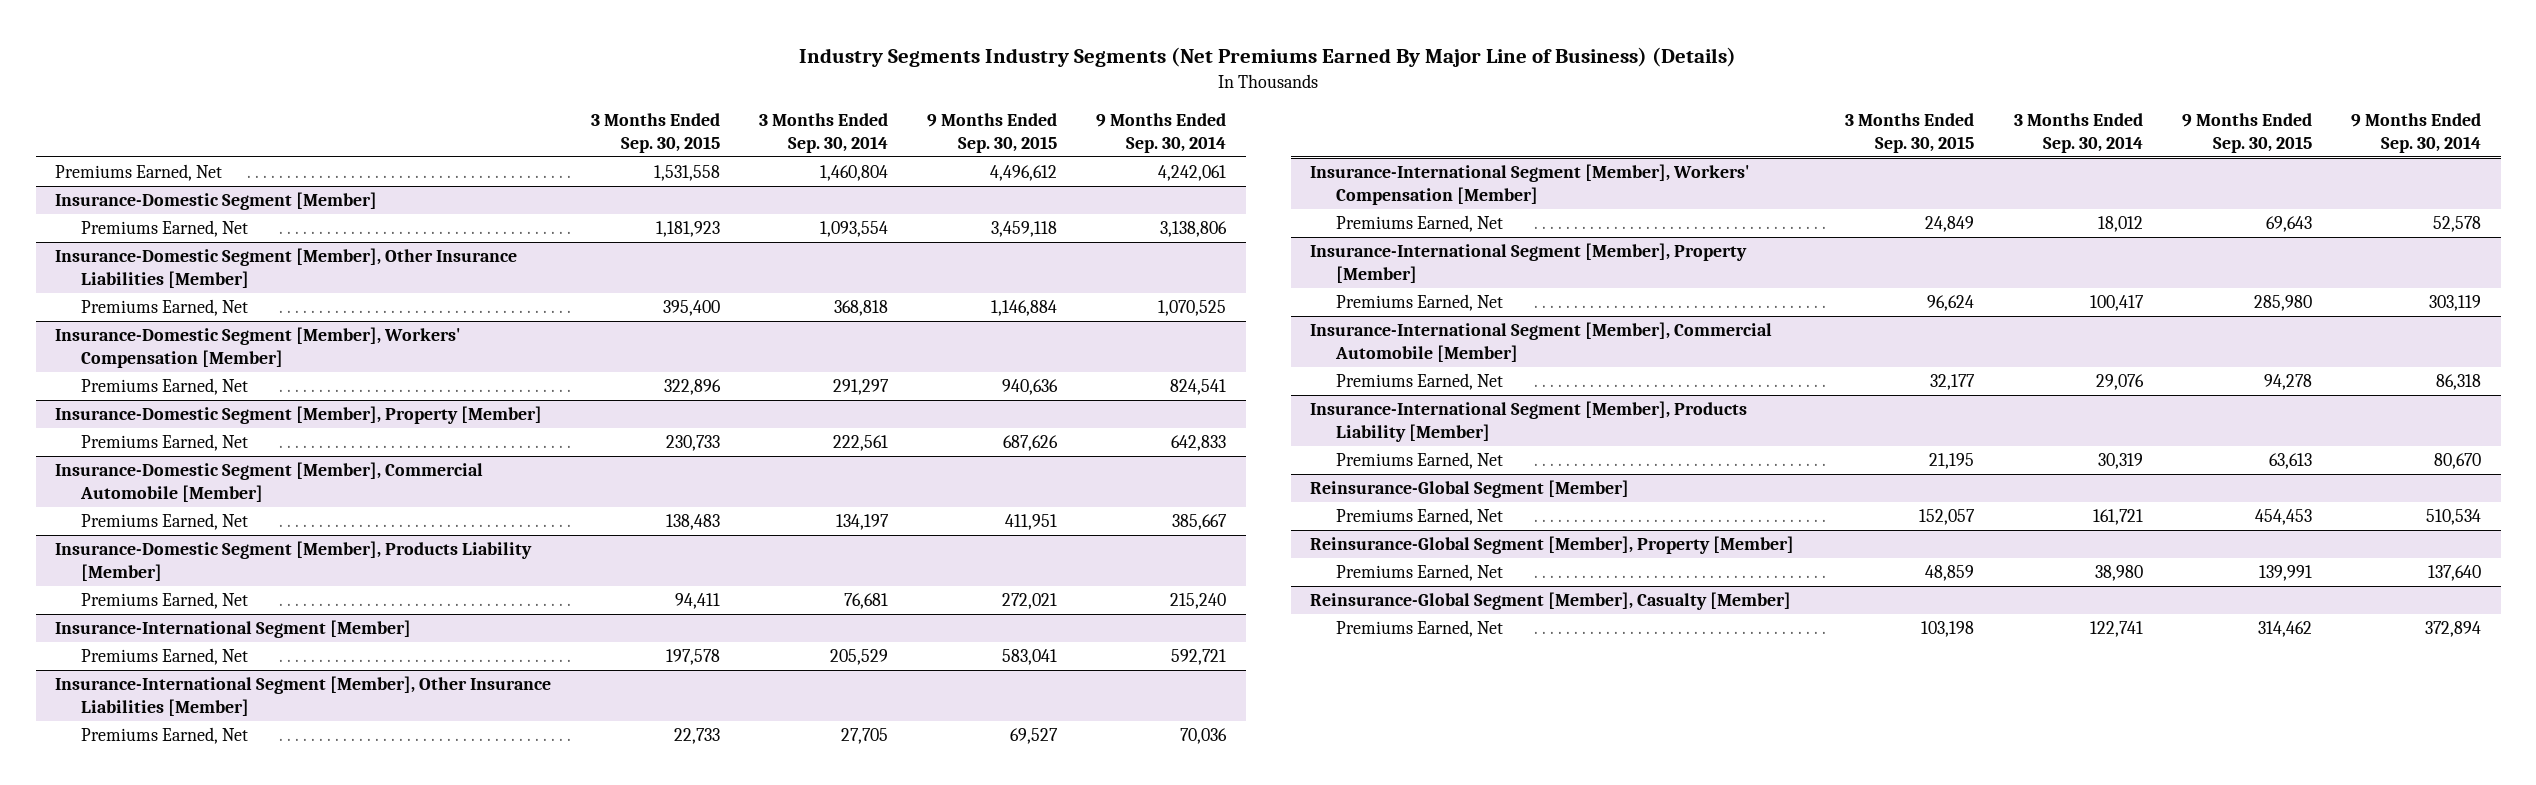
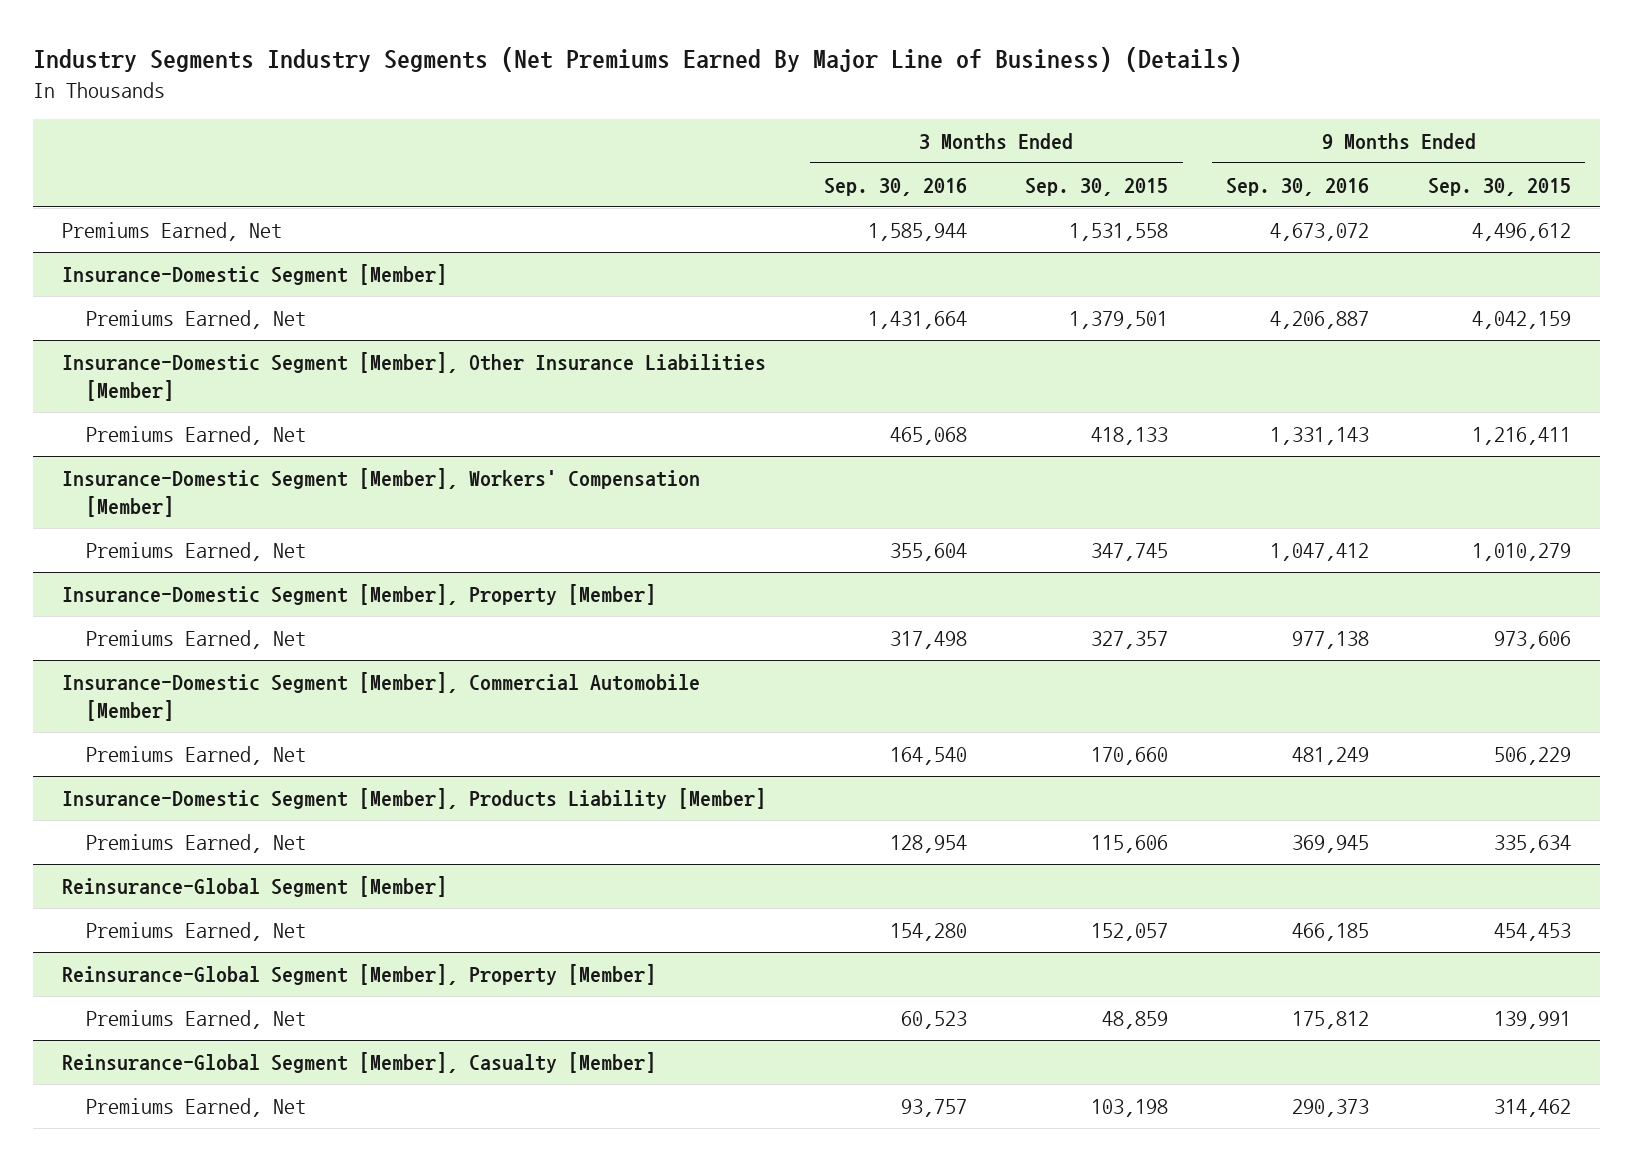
[758,112,888,153] 3 Months Ended Sep. 30, 2014 -> none
[1096,112,1227,153] 9 Months Ended Sep. 30, 2014 -> none
none -> [824,177,968,196] Sep. 30, 2016
none -> [1226,177,1370,196] Sep. 30, 2016
[655,221,720,238] 1,181,923 -> [1069,311,1169,330] 1,379,501
[991,221,1058,238] 3,459,118 -> [1471,311,1571,330] 4,042,159
[662,300,720,317] 395,400 -> [1091,427,1169,446] 418,133
[991,300,1058,317] 1,146,884 -> [1471,427,1571,446] 1,216,411
[663,379,721,396] 322,896 -> [1091,543,1169,562] 347,745
[1002,379,1059,396] 940,636 -> [1471,543,1571,562] 1,010,279
[665,435,720,452] 230,733 -> [1091,631,1169,650] 327,357
[1003,435,1059,452] 687,626 -> [1493,631,1571,650] 973,606
[665,514,720,531] 138,483 -> [1091,747,1169,766] 170,660
[1005,514,1058,531] 411,951 -> [1493,747,1571,766] 506,229
[55,620,412,639] Insurance-International Segment [Member] -> none
[80,648,248,666] Premiums Earned, Net -> none
[55,676,552,717] Insurance-International Segment [Member], Other Insurance Liabilities [Member] -> none
[80,727,248,745] Premiums Earned, Net -> none
[1310,164,1751,206] Insurance-International Segment [Member], Workers' Compensation [Member] -> none
[1335,215,1503,233] Premiums Earned, Net -> none
[1310,243,1748,284] Insurance-International Segment [Member], Property [Member] -> none
[1335,294,1503,312] Premiums Earned, Net -> none
[1310,322,1773,363] Insurance-International Segment [Member], Commercial Automobile [Member] -> none
[1335,373,1503,391] Premiums Earned, Net -> none
[1310,401,1748,443] Insurance-International Segment [Member], Products Liability [Member] -> none
[1335,452,1503,470] Premiums Earned, Net -> none
[674,593,720,610] 94,411 -> [1091,835,1169,854] 115,606
[1002,593,1058,610] 272,021 -> [1493,835,1571,854] 335,634

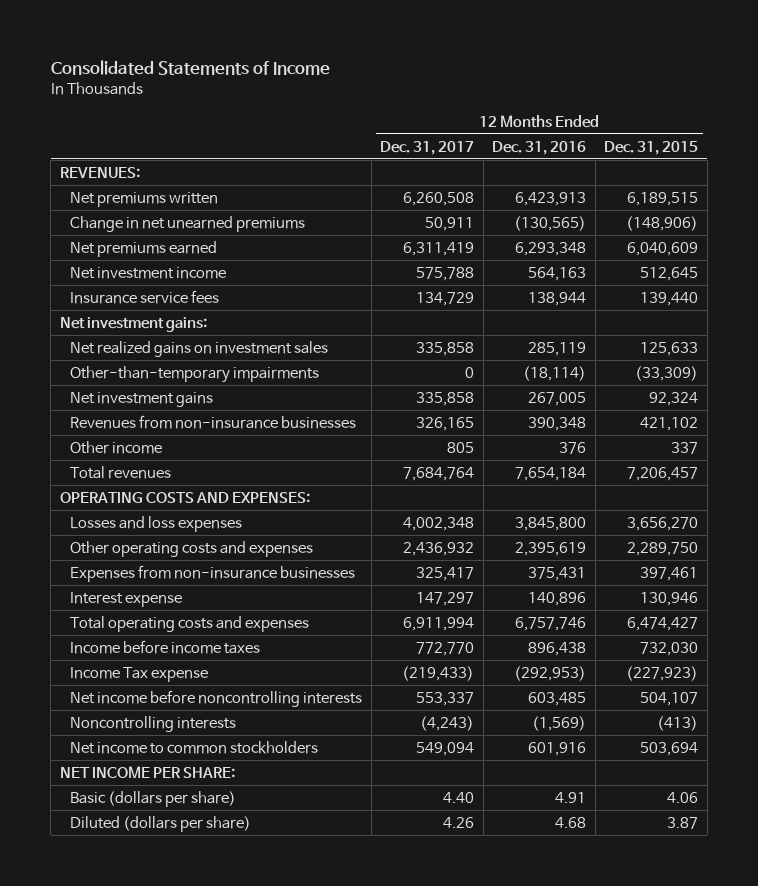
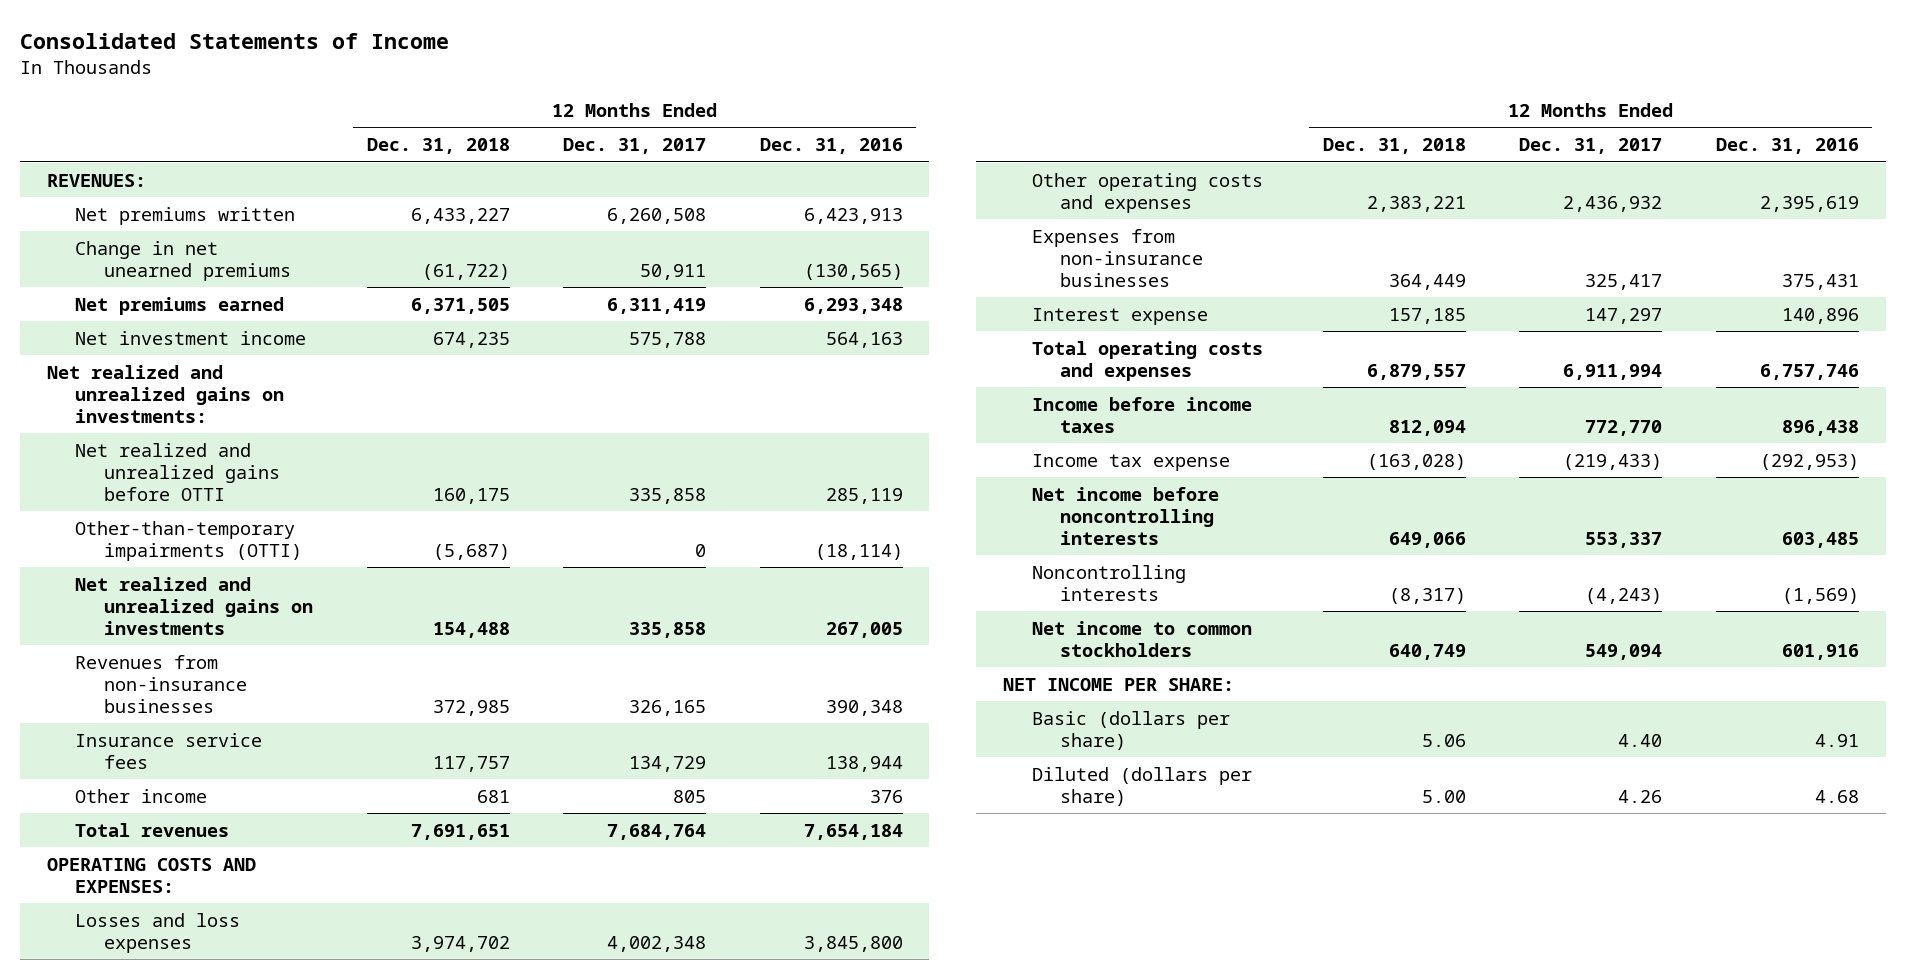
[604,140,699,155] Dec. 31, 2015 -> none
none -> [366,138,510,155] Dec. 31, 2018
[59,316,207,332] Net investment gains: -> [46,364,285,423] Net realized and unrealized gains on investments:
[70,340,329,357] Net realized gains on investment sales -> [75,442,281,501] Net realized and unrealized gains before OTTI
[70,365,320,383] Other-than-temporary impairments -> [75,520,303,561] Other-than-temporary impairments (OTTI)
[70,391,214,407] Net investment gains -> [75,576,314,635] Net realized and unrealized gains on investments
[70,289,220,304] Insurance service fees -> [75,732,263,769] Insurance service fees
[70,666,209,682] Income Tax expense -> [1031,453,1230,471] Income tax expense

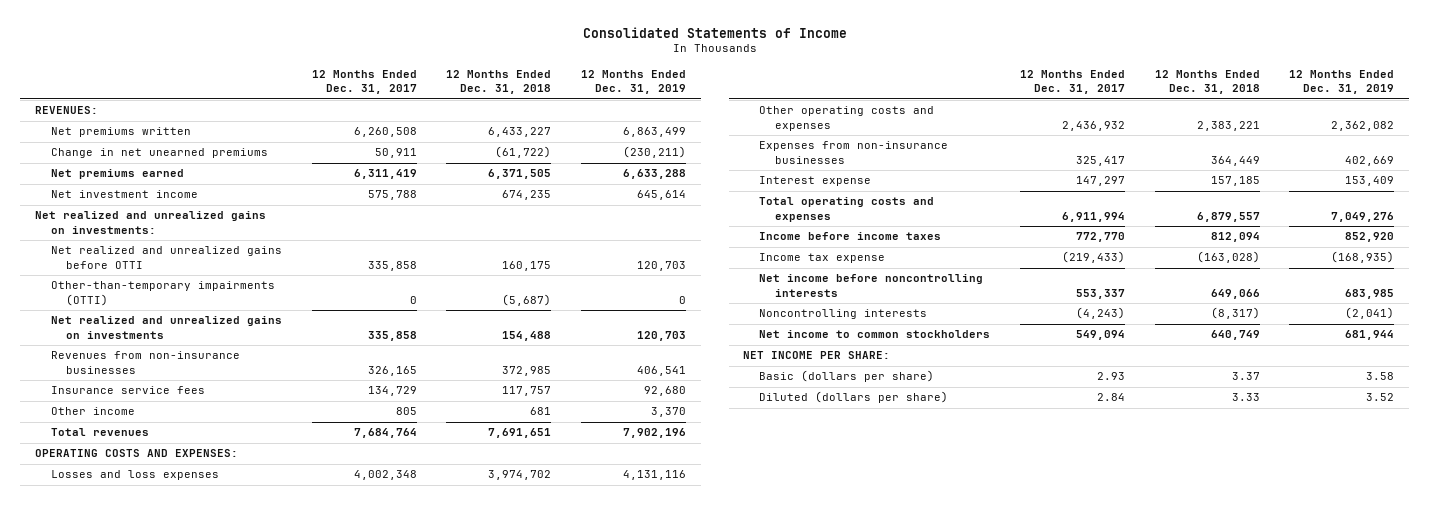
[759,138,903,155] Dec. 31, 2016 -> none
none -> [580,69,686,95] 12 Months Ended Dec. 31, 2019
[1421,733,1466,747] 5.06 -> [1231,372,1260,381] 3.37
[1618,733,1663,747] 4.40 -> [1096,372,1125,381] 2.93
[1421,789,1466,803] 5.00 -> [1231,393,1260,402] 3.33
[1618,789,1663,803] 4.26 -> [1096,393,1125,402] 2.84

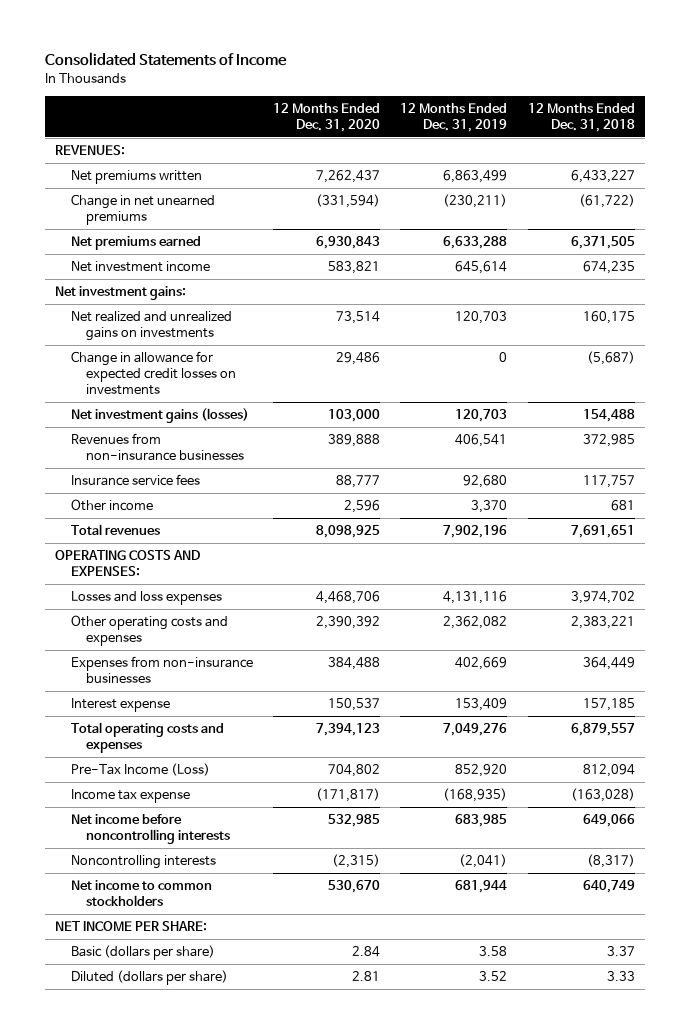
[311,69,417,95] 12 Months Ended Dec. 31, 2017 -> none
none -> [272,103,380,133] 12 Months Ended Dec. 31, 2020
[35,211,267,234] Net realized and unrealized gains on investments: -> [54,286,186,301] Net investment gains:
[50,246,282,269] Net realized and unrealized gains before OTTI -> [70,311,232,342] Net realized and unrealized gains on investments
[50,281,275,306] Other-than-temporary impairments (OTTI) -> [70,351,237,395] Change in allowance for expected credit losses on investments
[50,316,282,339] Net realized and unrealized gains on investments -> [70,408,249,424] Net investment gains (losses)
[759,232,942,241] Income before income taxes -> [70,763,210,777] Pre-Tax Income (Loss)

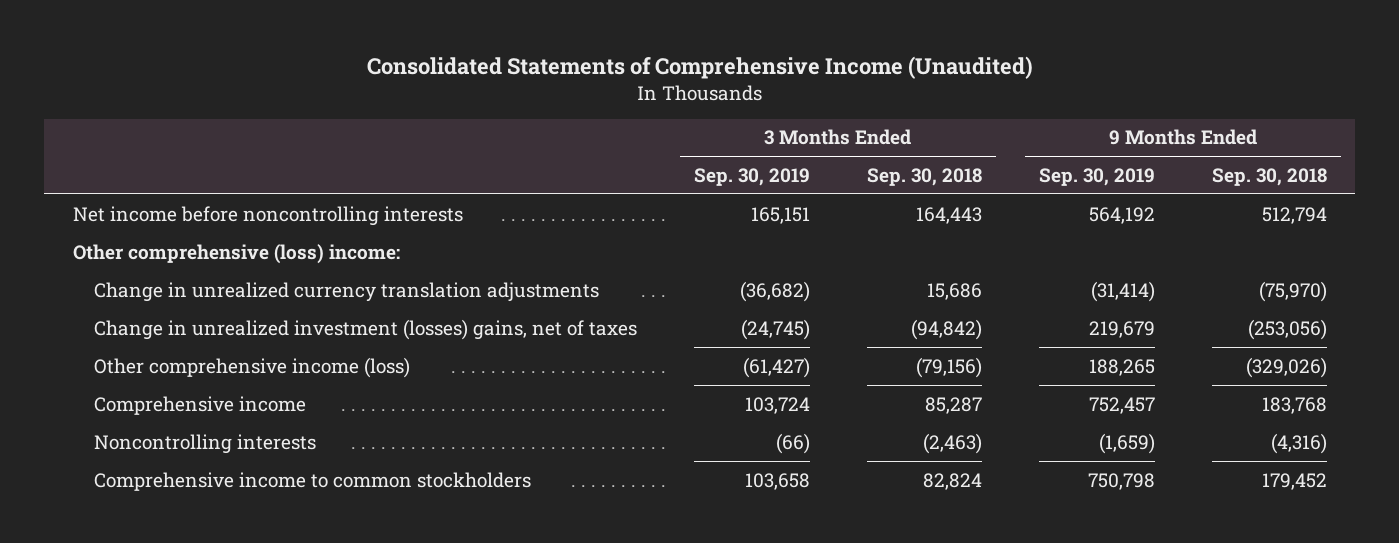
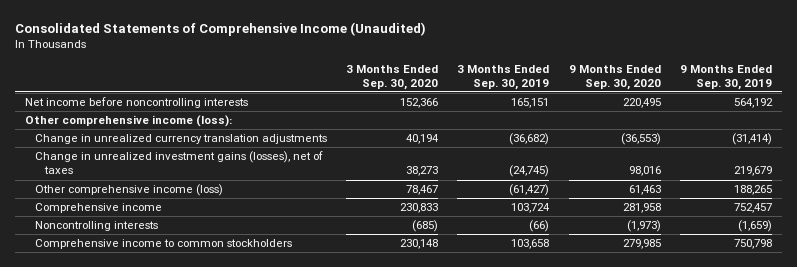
[867,168,983,187] Sep. 30, 2018 -> none
[1211,168,1327,187] Sep. 30, 2018 -> none
none -> [346,64,439,90] 3 Months Ended Sep. 30, 2020
none -> [568,64,661,90] 9 Months Ended Sep. 30, 2020
[72,243,400,264] Other comprehensive (loss) income: -> [24,115,232,128] Other comprehensive income (loss):
[94,318,638,340] Change in unrealized investment (losses) gains, net of taxes -> [34,151,323,175] Change in unrealized investment gains (losses), net of taxes

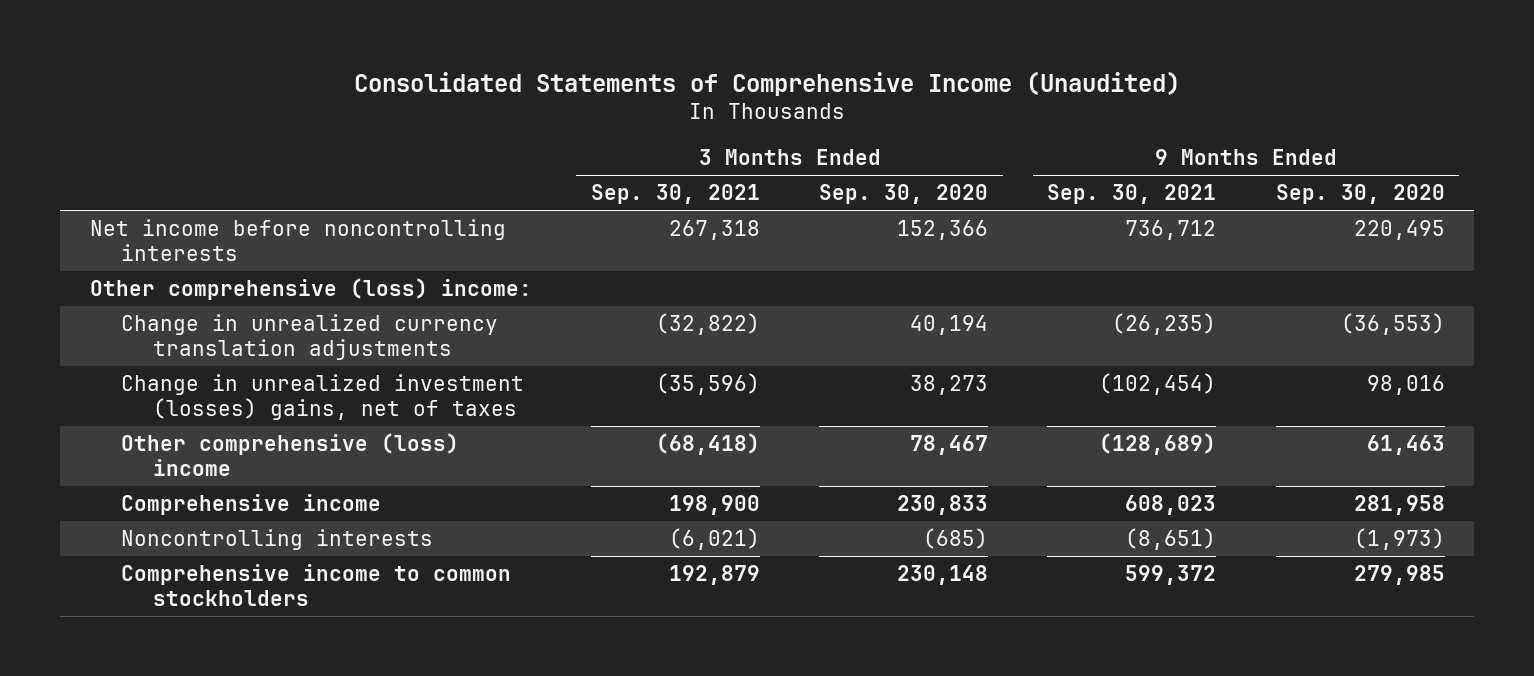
[457,64,550,90] 3 Months Ended Sep. 30, 2019 -> none
[680,64,773,90] 9 Months Ended Sep. 30, 2019 -> none
none -> [591,184,761,205] Sep. 30, 2021
none -> [1047,184,1217,205] Sep. 30, 2021
[24,115,232,128] Other comprehensive income (loss): -> [89,278,532,301] Other comprehensive (loss) income:
[34,151,323,175] Change in unrealized investment gains (losses), net of taxes -> [121,374,525,420] Change in unrealized investment (losses) gains, net of taxes
[34,184,223,197] Other comprehensive income (loss) -> [121,433,460,476] Other comprehensive (loss) income

